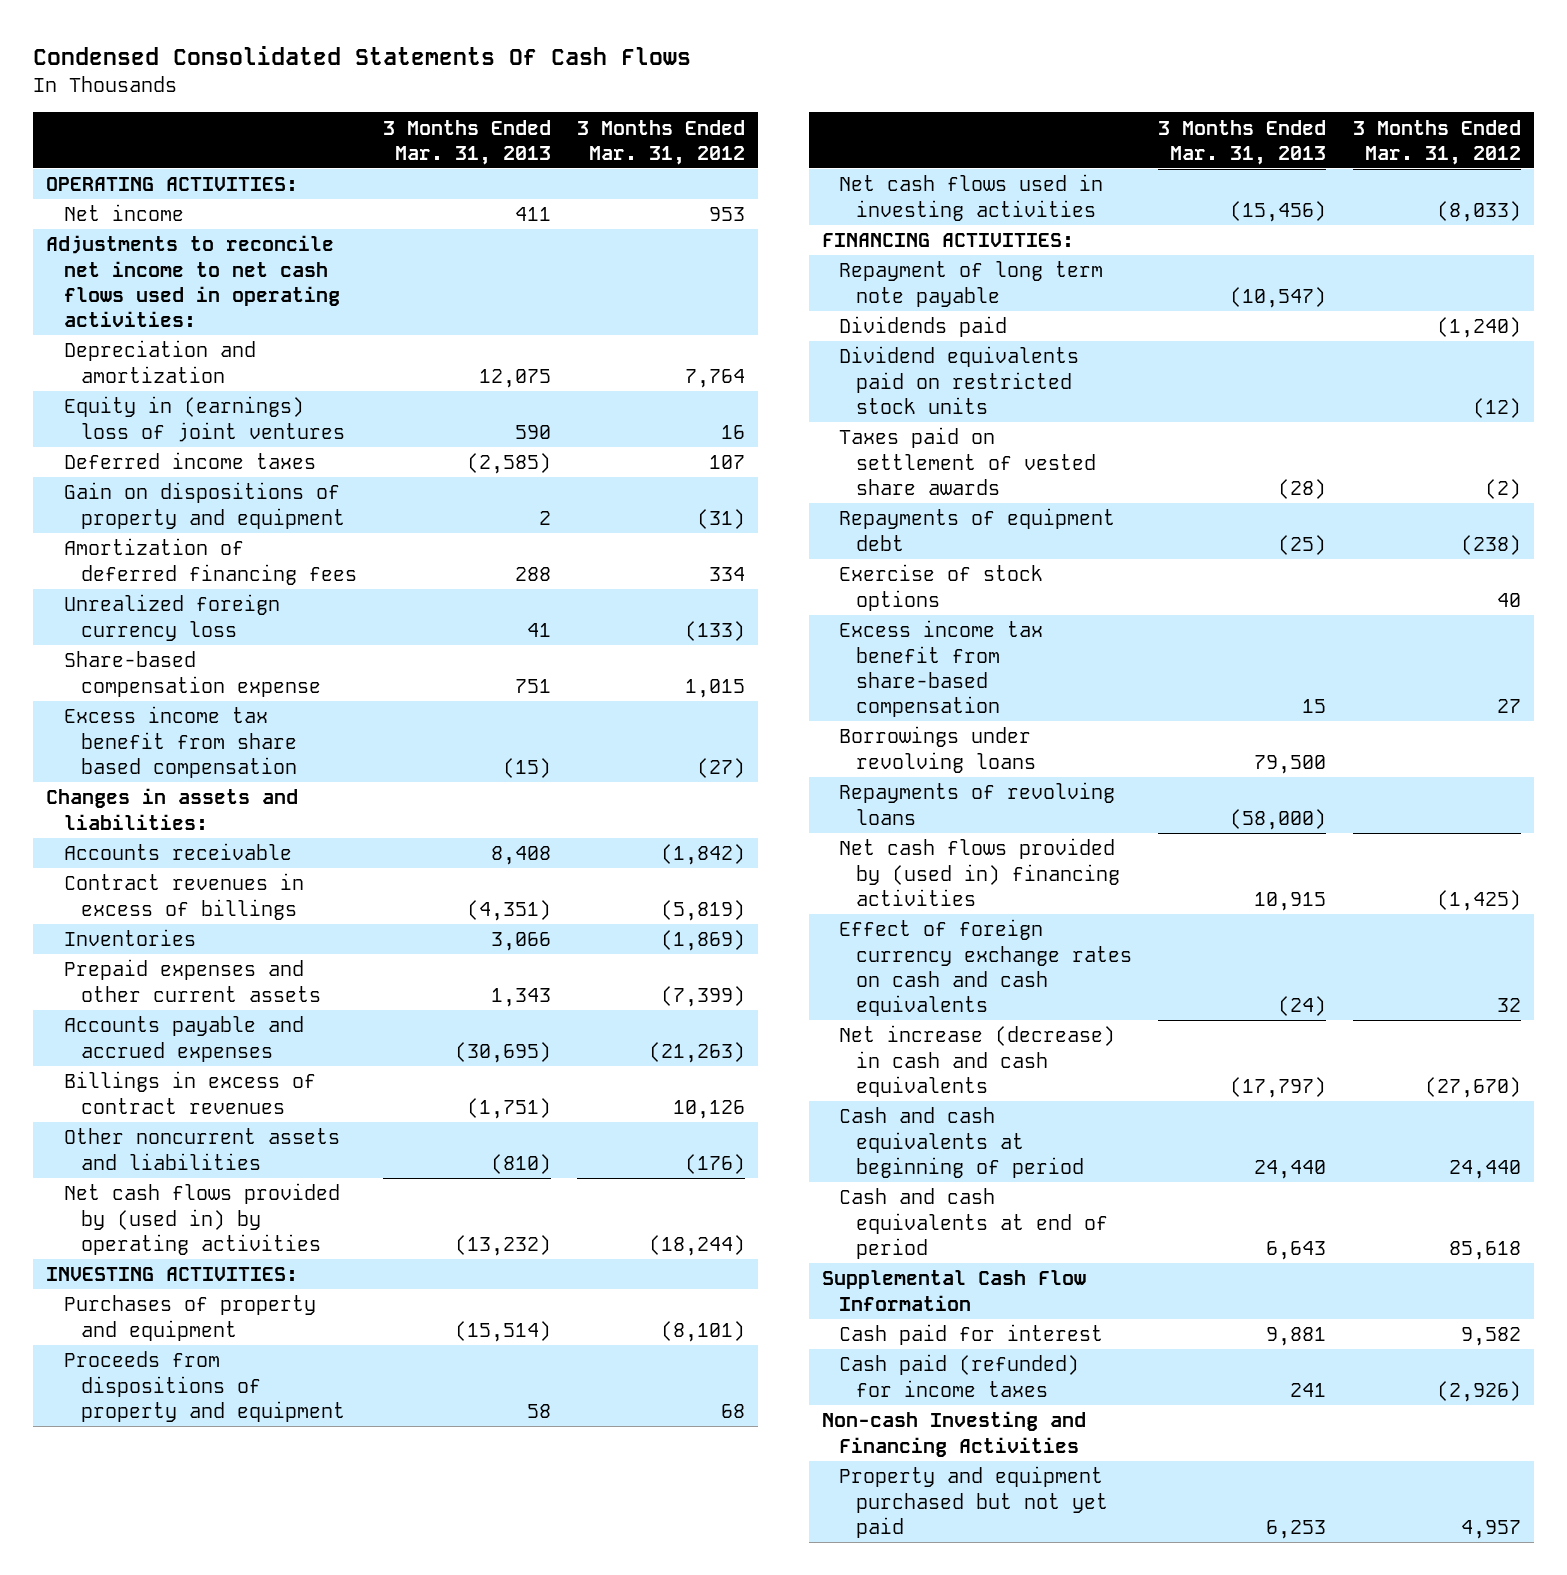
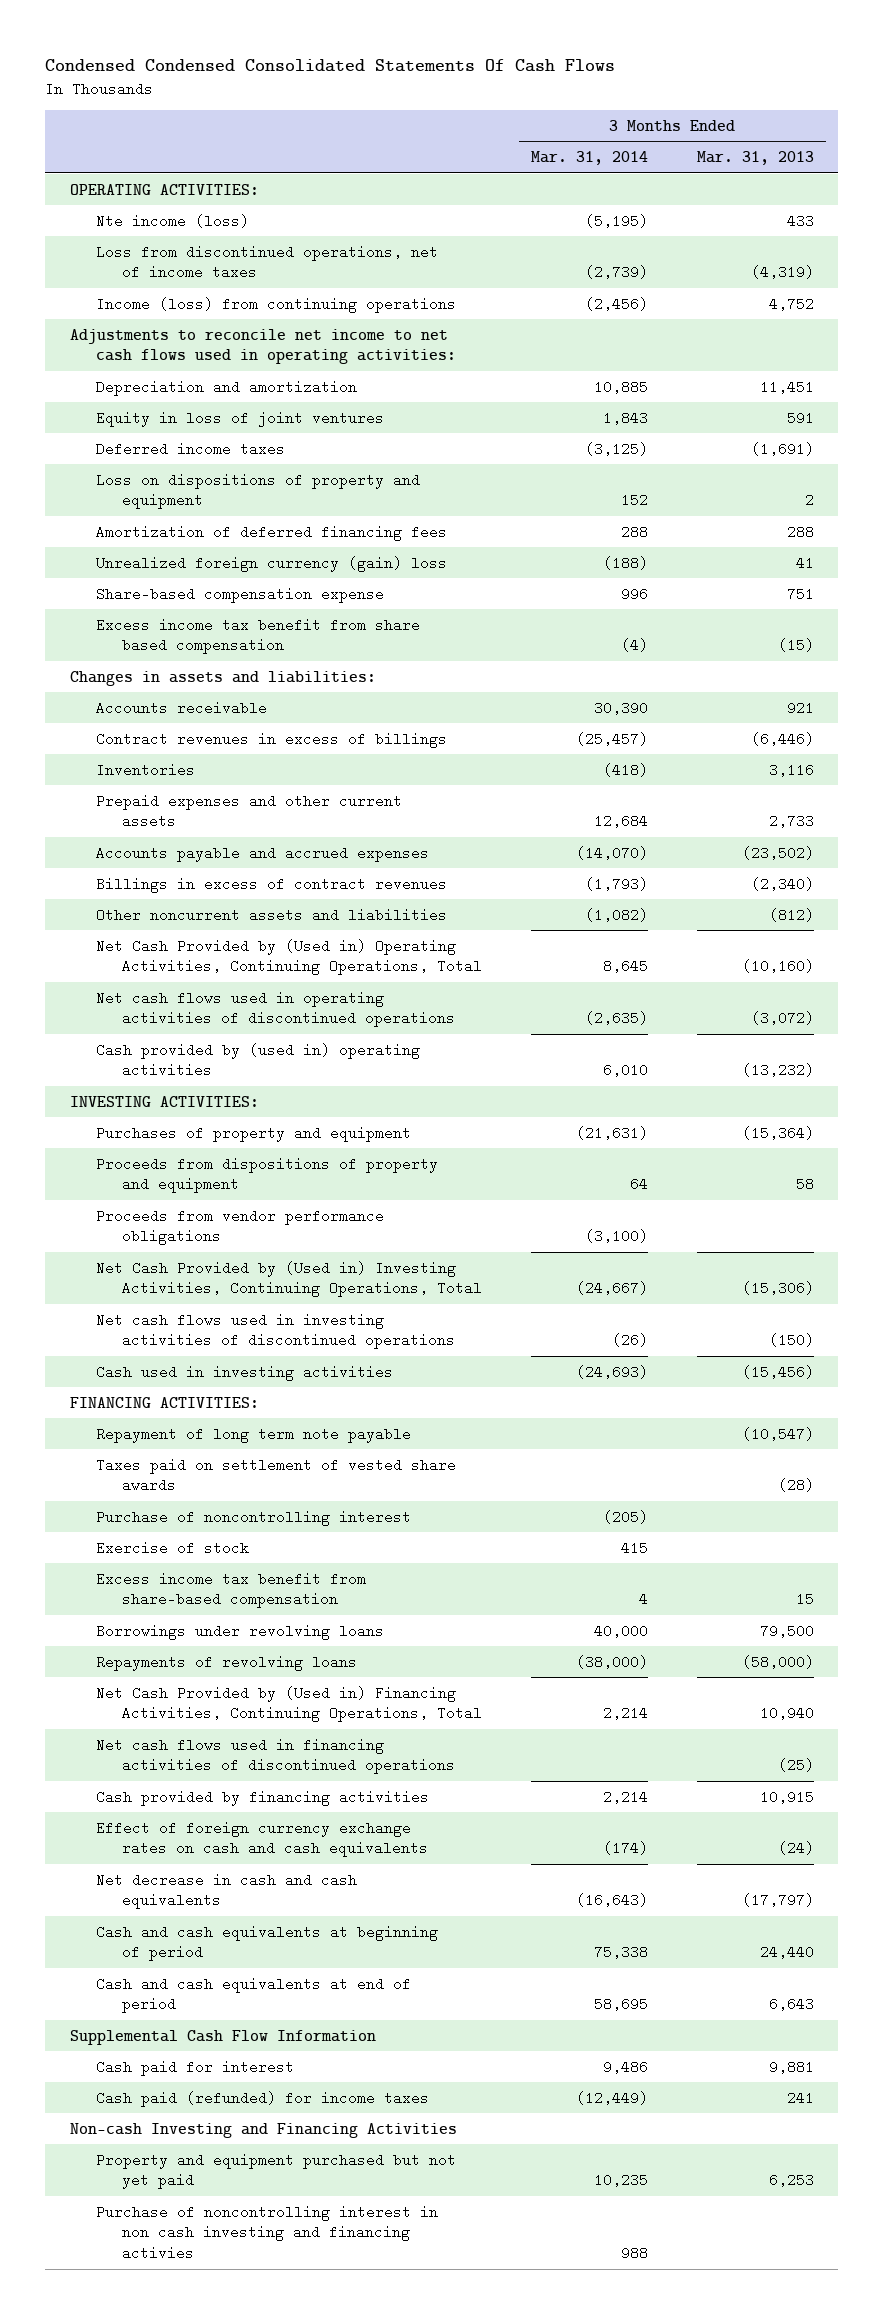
[33,45,692,65] Condensed Consolidated Statements Of Cash Flows -> [45,59,616,73] Condensed Condensed Consolidated Statements Of Cash Flows
[577,119,746,165] 3 Months Ended Mar. 31, 2012 -> none
none -> [530,151,648,166] Mar. 31, 2014
[63,204,184,222] Net income -> none
none -> [95,213,249,228] Nte income (loss)
none -> [95,244,438,280] Loss from discontinued operations, net of income taxes
none -> [95,296,456,313] Income (loss) from continuing operations
[478,368,551,388] 12,075 -> [759,379,814,394] 11,451
[63,396,345,442] Equity in (earnings) loss of joint ventures -> [95,410,384,427] Equity in loss of joint ventures
[514,424,551,439] 590 -> [786,410,814,425] 591
[466,453,551,475] (2,585) -> [750,441,814,456] (1,691)
[63,482,345,529] Gain on dispositions of property and equipment -> [95,472,420,510] Loss on dispositions of property and equipment
[63,594,280,641] Unrealized foreign currency loss -> [95,555,447,572] Unrealized foreign currency (gain) loss
[490,846,551,866] 8,408 -> [786,700,814,715] 921
[466,899,551,921] (4,351) -> [750,731,814,746] (6,446)
[490,932,551,952] 3,066 -> [768,762,814,777] 3,116
[490,987,551,1007] 1,343 -> [768,814,814,829] 2,733
[454,1041,551,1063] (30,695) -> [741,845,814,860] (23,502)
[466,1097,551,1119] (1,751) -> [750,876,814,891] (2,340)
[490,1153,551,1174] (810) -> [768,907,814,922] (812)
none -> [95,938,482,976] Net Cash Provided by (Used in) Operating Activities, Continuing Operations, Total
none -> [95,990,455,1028] Net cash flows used in operating activities of discontinued operations
[63,1183,340,1255] Net cash flows provided by (used in) by operating activities -> [95,1042,420,1078] Cash provided by (used in) operating activities
[454,1320,551,1342] (15,514) -> [741,1125,814,1140] (15,364)
none -> [95,1208,384,1246] Proceeds from vendor performance obligations
none -> [95,1260,482,1298] Net Cash Provided by (Used in) Investing Activities, Continuing Operations, Total
none -> [95,1312,455,1350] Net cash flows used in investing activities of discontinued operations
[839,174,1104,221] Net cash flows used in investing activities -> [95,1364,393,1381] Cash used in investing activities
[839,316,1008,338] Dividends paid -> none
[839,346,1080,414] Dividend equivalents paid on restricted stock units -> none
[839,508,1116,551] Repayments of equipment debt -> none
none -> [95,1509,411,1526] Purchase of noncontrolling interest
[839,564,1044,611] Exercise of stock options -> [95,1540,249,1555] Exercise of stock
none -> [95,1685,482,1723] Net Cash Provided by (Used in) Financing Activities, Continuing Operations, Total
none -> [95,1737,455,1775] Net cash flows used in financing activities of discontinued operations
[839,838,1121,906] Net cash flows provided by (used in) financing activities -> [95,1789,429,1806] Cash provided by financing activities
[839,1025,1116,1097] Net increase (decrease) in cash and cash equivalents -> [95,1872,357,1910] Net decrease in cash and cash equivalents
none -> [95,2204,438,2261] Purchase of noncontrolling interest in non cash investing and financing activies

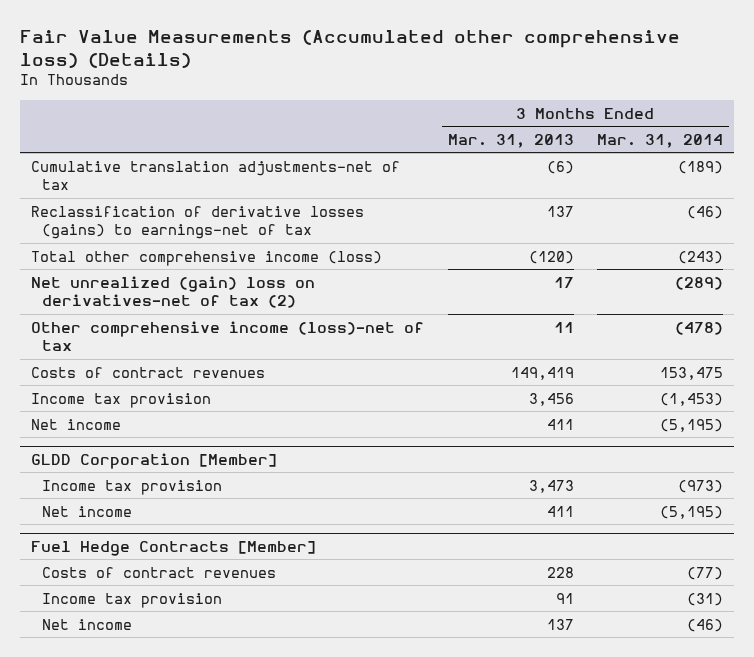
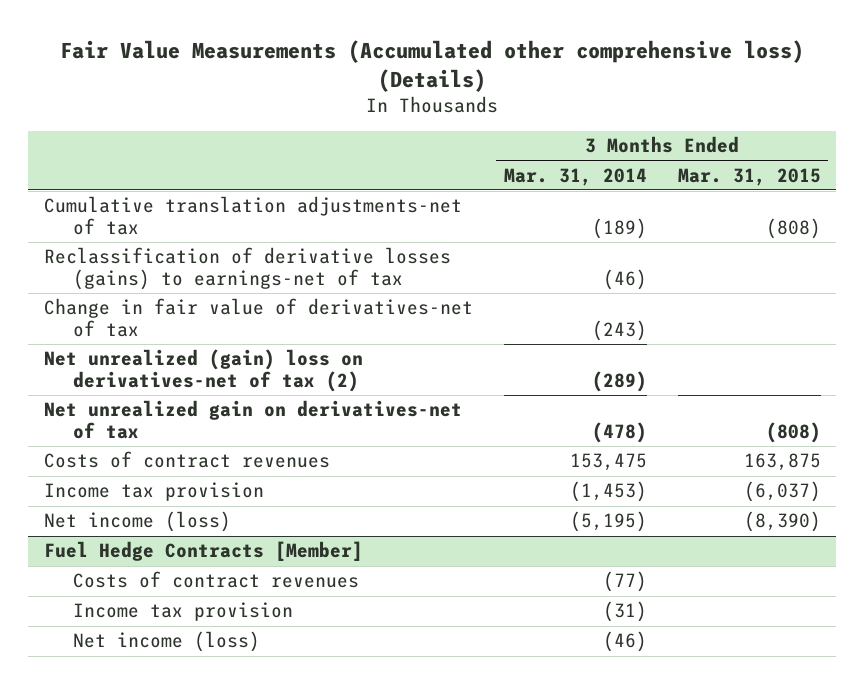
[447,133,574,148] Mar. 31, 2013 -> none
none -> [677,167,821,186] Mar. 31, 2015
[31,250,383,266] Total other comprehensive income (loss) -> [43,298,473,338] Change in fair value of derivatives-net of tax
[31,320,425,352] Other comprehensive income (loss)-net of tax -> [43,400,462,440] Net unrealized gain on derivatives-net of tax
[31,452,278,469] GLDD Corporation [Member] -> none
[42,479,223,495] Income tax provision -> none
[42,505,133,517] Net income -> none
[31,418,122,430] Net income -> [43,511,231,533] Net income (loss)
[42,618,133,630] Net income -> [72,631,260,653] Net income (loss)

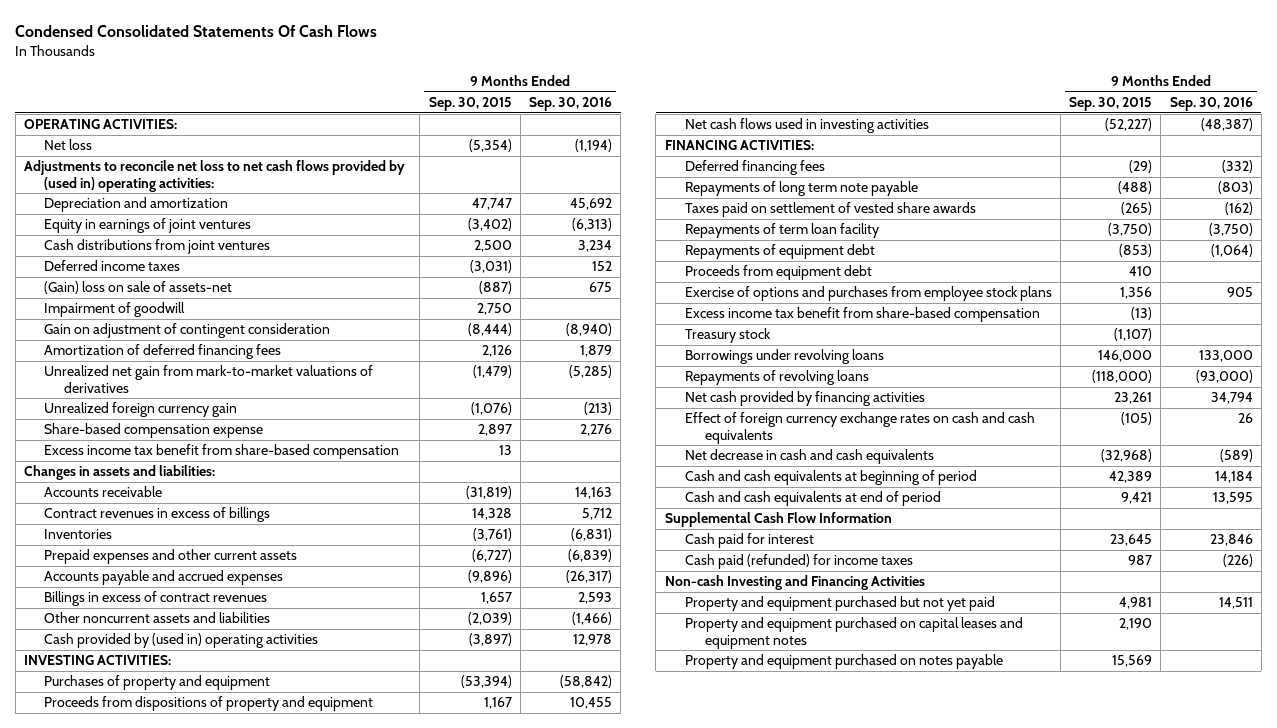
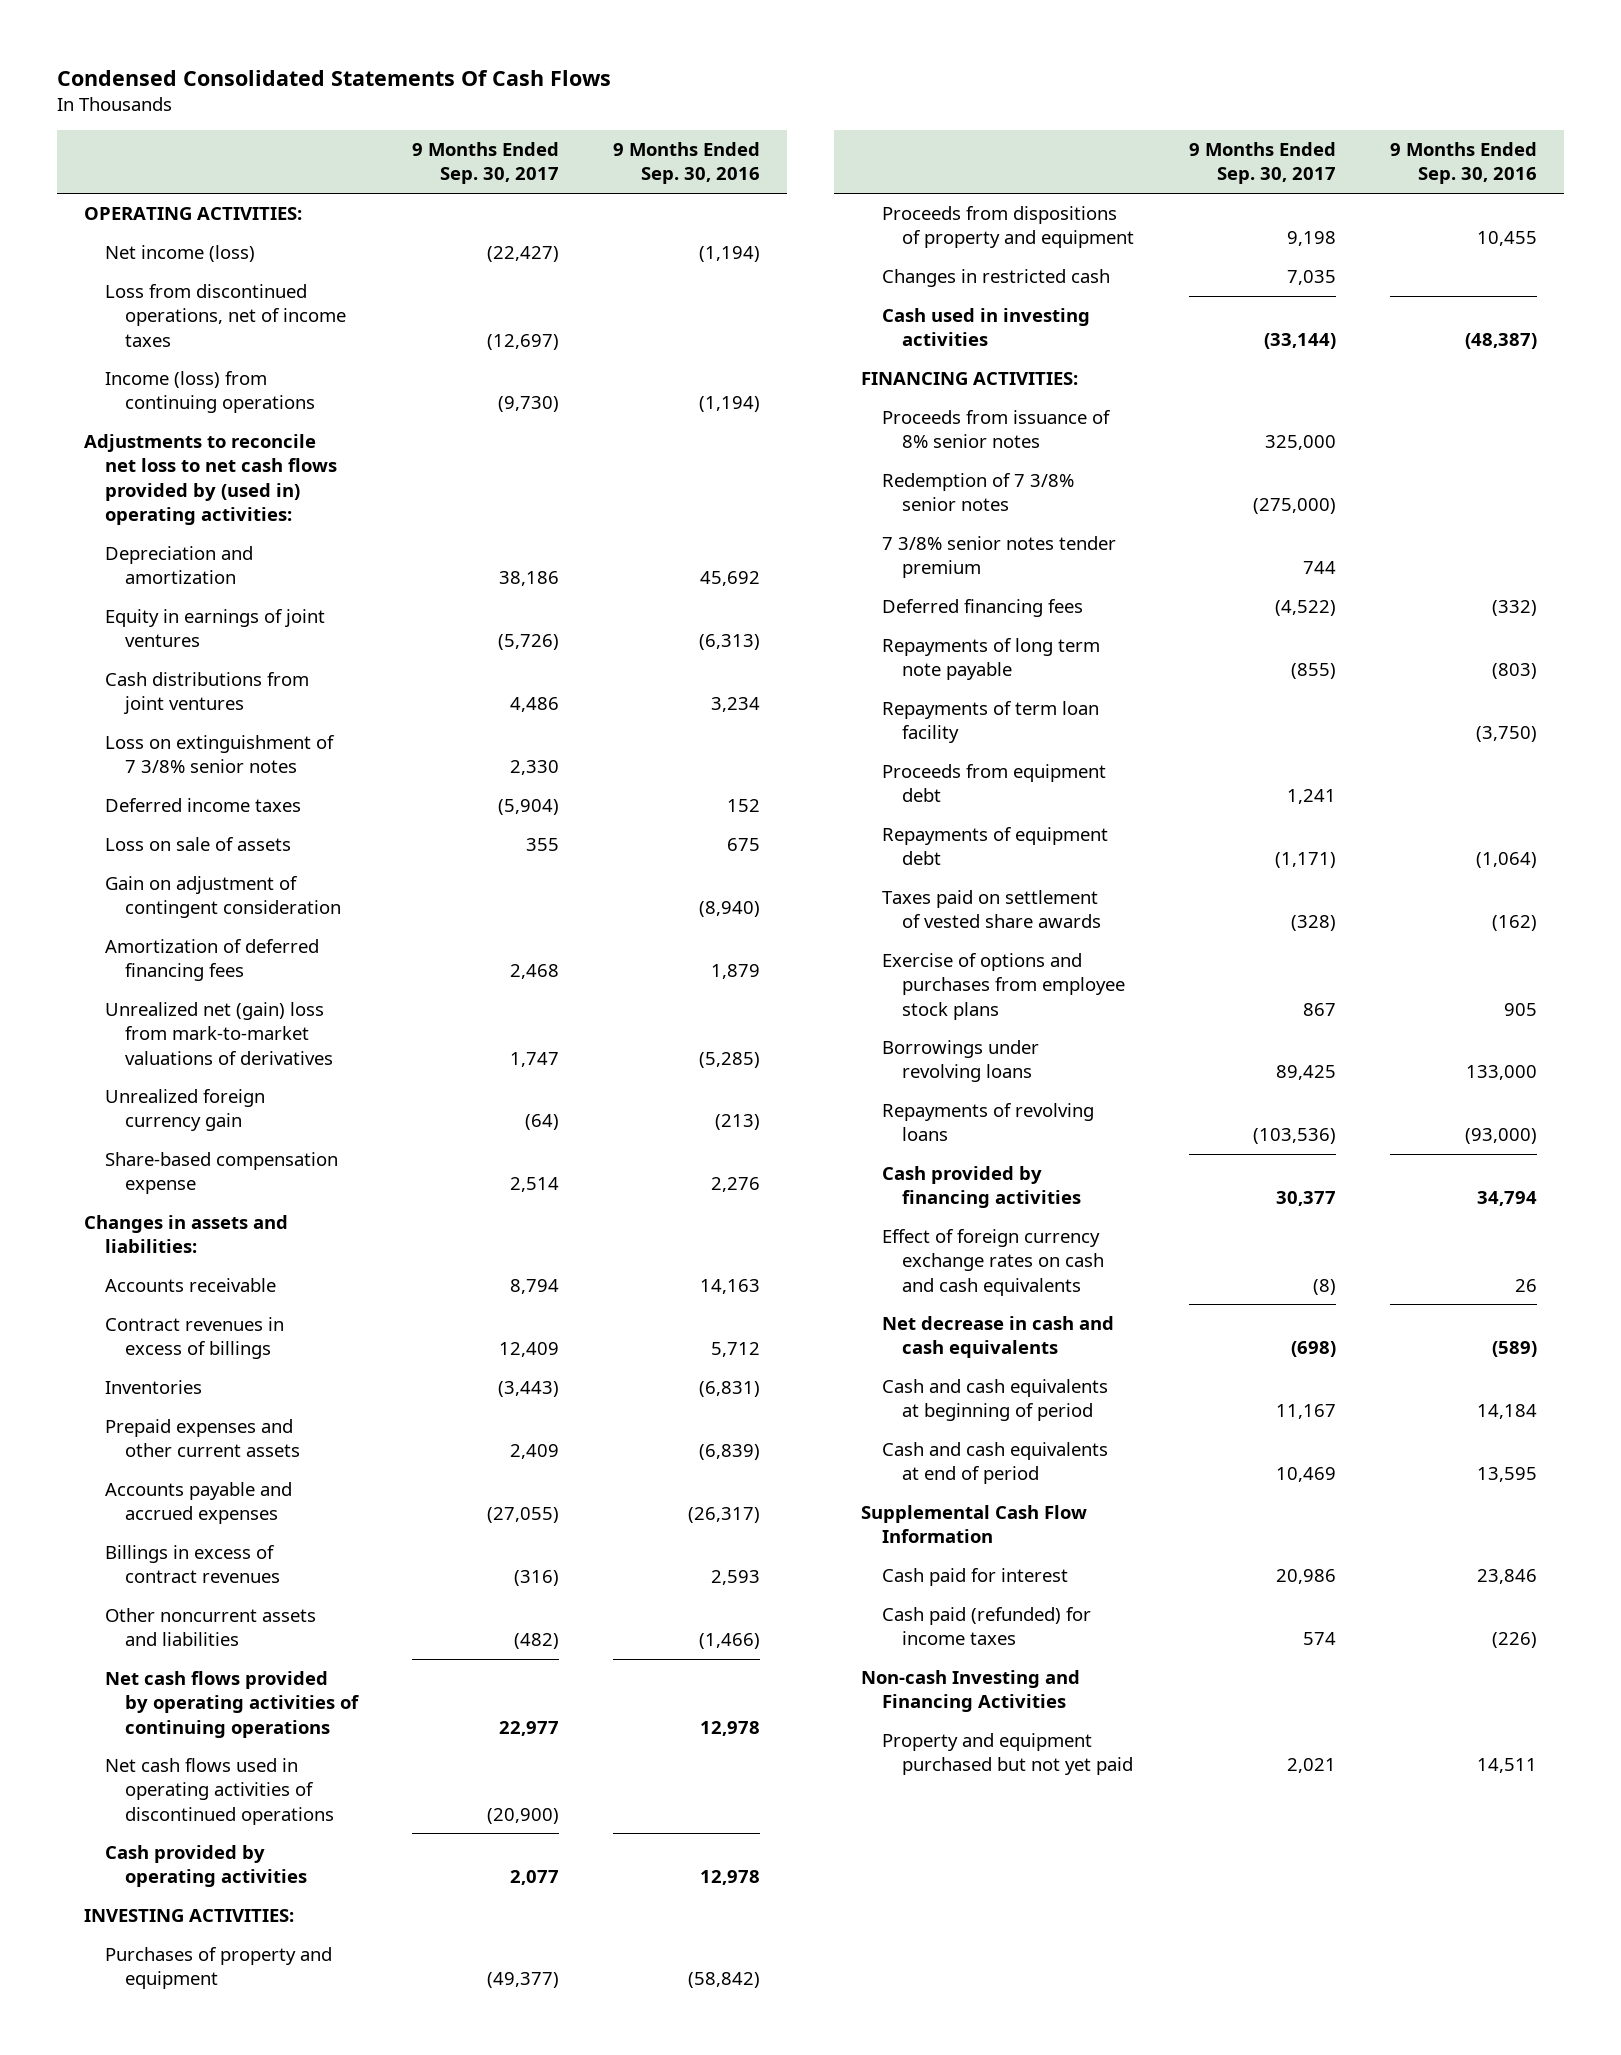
[428,96,512,111] Sep. 30, 2015 -> none
none -> [412,142,560,185] 9 Months Ended Sep. 30, 2017
[44,139,93,151] Net loss -> [104,245,255,263] Net income (loss)
none -> [104,284,346,347] Loss from discontinued operations, net of income taxes
none -> [104,371,315,414] Income (loss) from continuing operations
none -> [104,735,335,774] Loss on extinguishment of 7 3/8% senior notes
[44,302,186,318] Impairment of goodwill -> none
[44,281,233,295] (Gain) loss on sale of assets-net -> [104,837,291,852] Loss on sale of assets
[44,365,374,393] Unrealized net gain from mark-to-market valuations of derivatives -> [104,1002,333,1065] Unrealized net (gain) loss from mark-to-market valuations of derivatives
[44,444,400,460] Excess income tax benefit from share-based compensation -> none
[44,633,319,649] Cash provided by (used in) operating activities -> [104,1671,359,1738] Net cash flows provided by operating activities of continuing operations
none -> [104,1758,334,1825] Net cash flows used in operating activities of discontinued operations
none -> [104,1845,307,1888] Cash provided by operating activities
none -> [881,269,1110,288] Changes in restricted cash
[684,118,929,134] Net cash flows used in investing activities -> [881,308,1090,347] Cash used in investing activities
none -> [881,410,1111,449] Proceeds from issuance of 8% senior notes
none -> [881,473,1074,512] Redemption of 7 3/8% senior notes
none -> [881,536,1116,579] 7 3/8% senior notes tender premium
[684,244,875,260] Repayments of equipment debt -> [881,827,1108,866] Repayments of equipment debt
[684,202,976,218] Taxes paid on settlement of vested share awards -> [881,890,1101,929] Taxes paid on settlement of vested share awards
[684,307,1040,323] Excess income tax benefit from share-based compensation -> none
[684,328,771,344] Treasury stock -> none
[684,391,925,407] Net cash provided by financing activities -> [881,1166,1081,1209] Cash provided by financing activities
[684,617,1023,649] Property and equipment purchased on capital leases and equipment notes -> none
[684,654,1003,670] Property and equipment purchased on notes payable -> none

